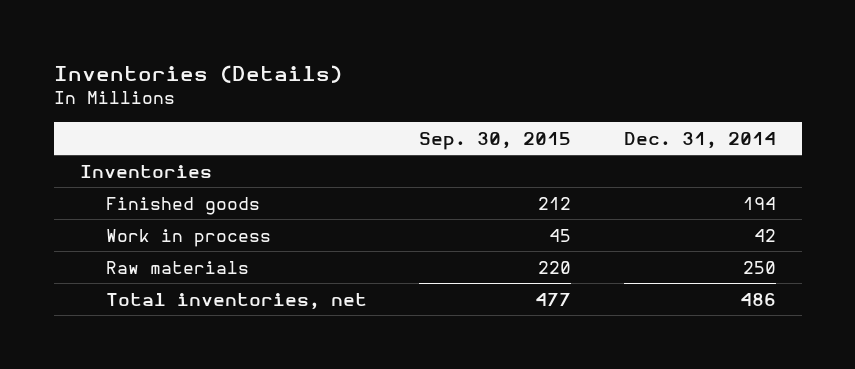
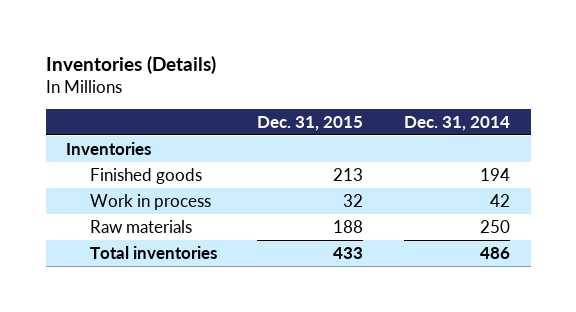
[419,131,572,150] Sep. 30, 2015 -> none
none -> [257,115,364,131] Dec. 31, 2015
[106,292,368,310] Total inventories, net -> [89,245,217,259] Total inventories

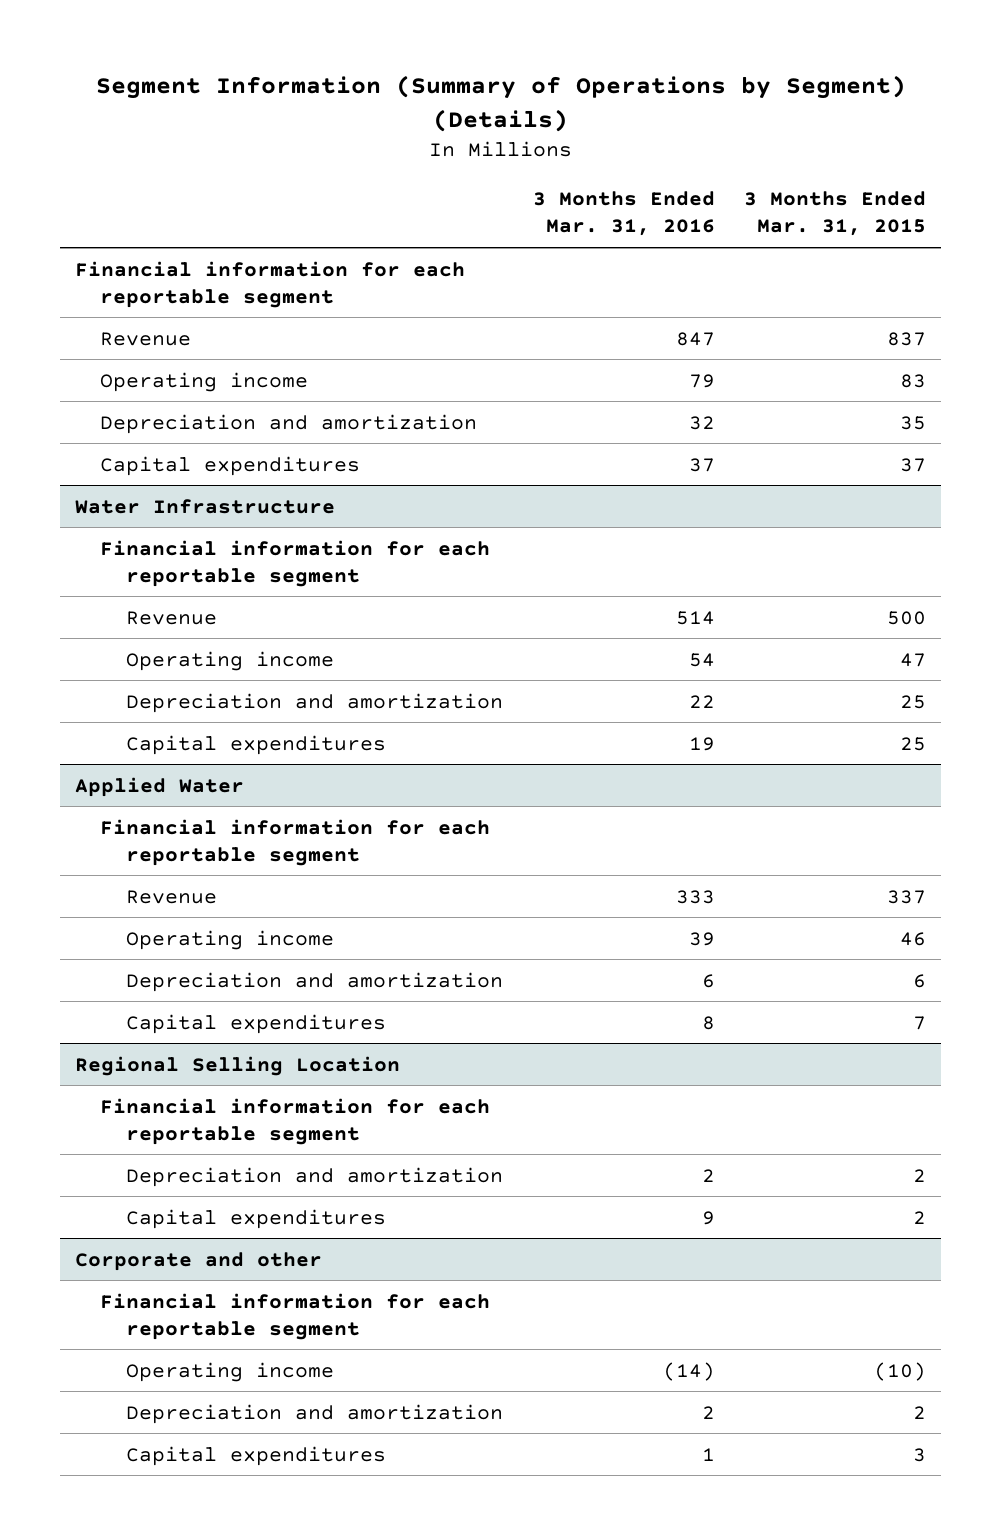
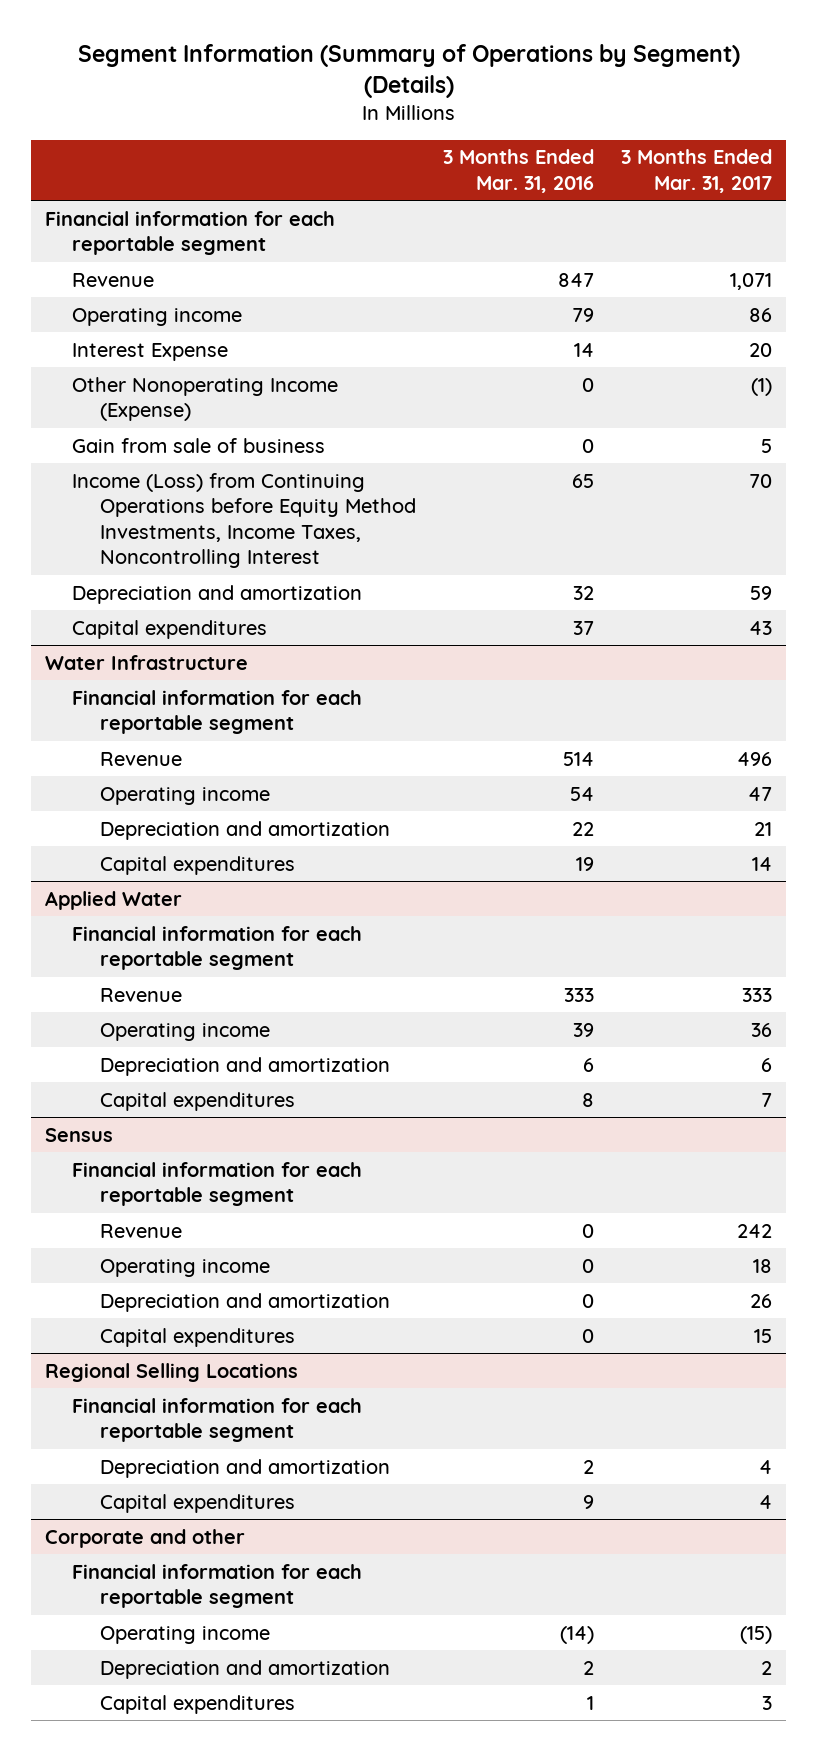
[744,191,927,237] 3 Months Ended Mar. 31, 2015 -> none
none -> [621,149,773,193] 3 Months Ended Mar. 31, 2017
none -> [72,342,229,361] Interest Expense
none -> [72,376,339,422] Other Nonoperating Income (Expense)
none -> [72,437,326,453] Gain from sale of business
none -> [72,472,416,569] Income (Loss) from Continuing Operations before Equity Method Investments, Income Taxes, Noncontrolling Interest
[74,1055,400,1076] Regional Selling Location -> none
none -> [44,1127,113,1142] Sensus
none -> [99,1223,182,1238] Revenue
none -> [99,1258,270,1277] Operating income
none -> [99,1292,390,1312] Depreciation and amortization
none -> [99,1327,295,1347] Capital expenditures
none -> [44,1362,298,1382] Regional Selling Locations
none -> [72,1397,363,1443] Financial information for each reportable segment

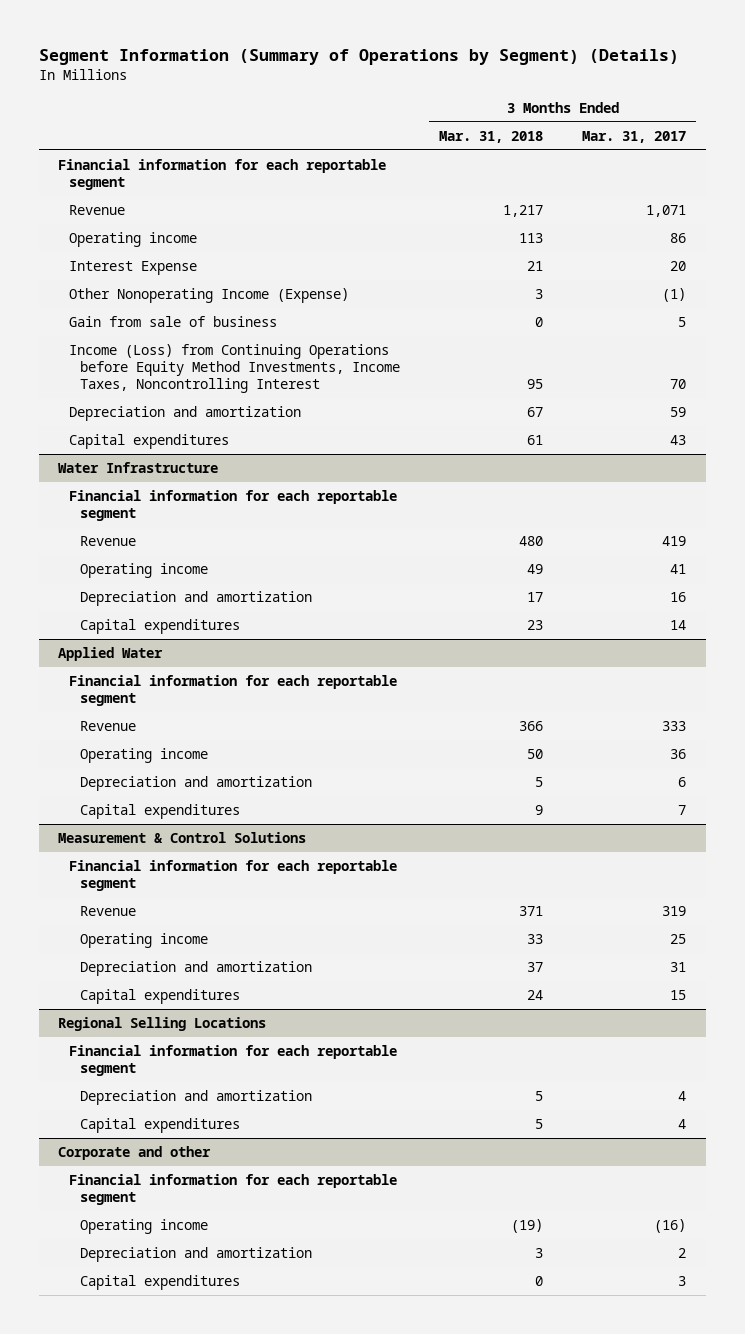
[443,149,595,193] 3 Months Ended Mar. 31, 2016 -> none
none -> [439,130,544,143] Mar. 31, 2018
[737,751,773,766] 496 -> [662,535,687,546] 419
[748,786,773,801] 47 -> [670,563,687,574] 41
[754,821,773,836] 21 -> [670,591,687,602] 16
[44,1127,113,1142] Sensus -> none
none -> [58,831,307,843] Measurement & Control Solutions
[737,1223,773,1238] 242 -> [662,905,687,916] 319
[753,1258,773,1273] 18 -> [670,933,687,944] 25
[750,1293,773,1308] 26 -> [670,961,687,972] 31
[740,1625,773,1644] (15) -> [654,1218,687,1233] (16)

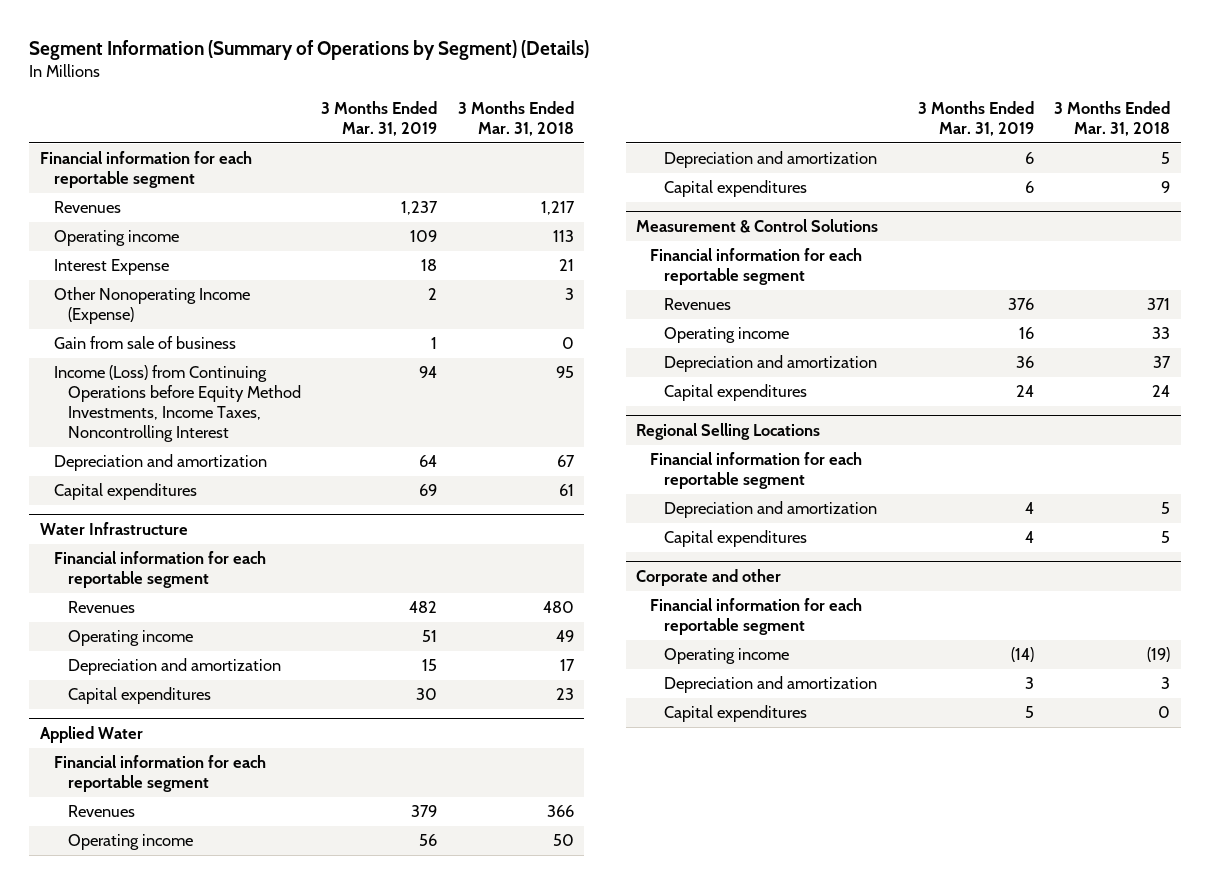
[582,130,687,143] Mar. 31, 2017 -> none
none -> [321,101,438,137] 3 Months Ended Mar. 31, 2019
[69,204,126,215] Revenue -> [53,201,121,214] Revenues
[79,535,136,546] Revenue -> none
none -> [67,601,135,614] Revenues
[79,720,136,731] Revenue -> [67,805,135,818] Revenues
[79,905,136,916] Revenue -> [664,298,732,311] Revenues

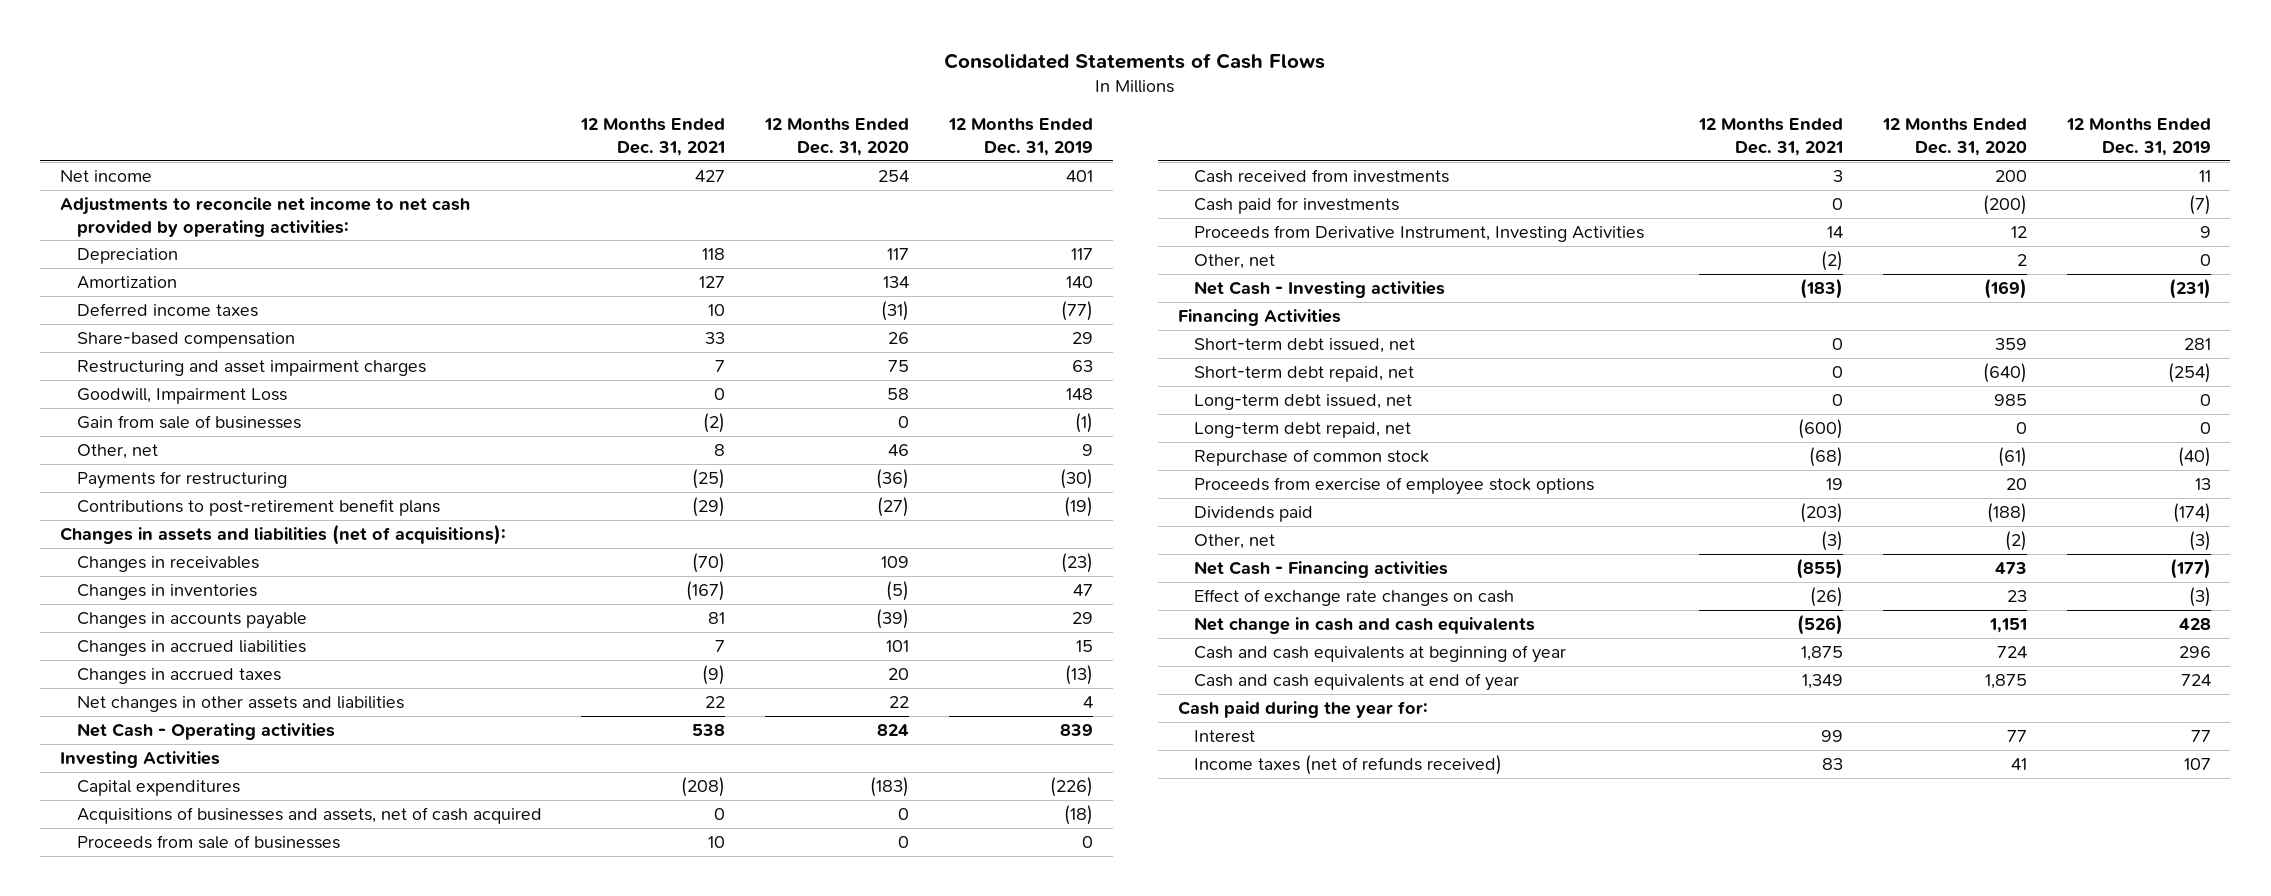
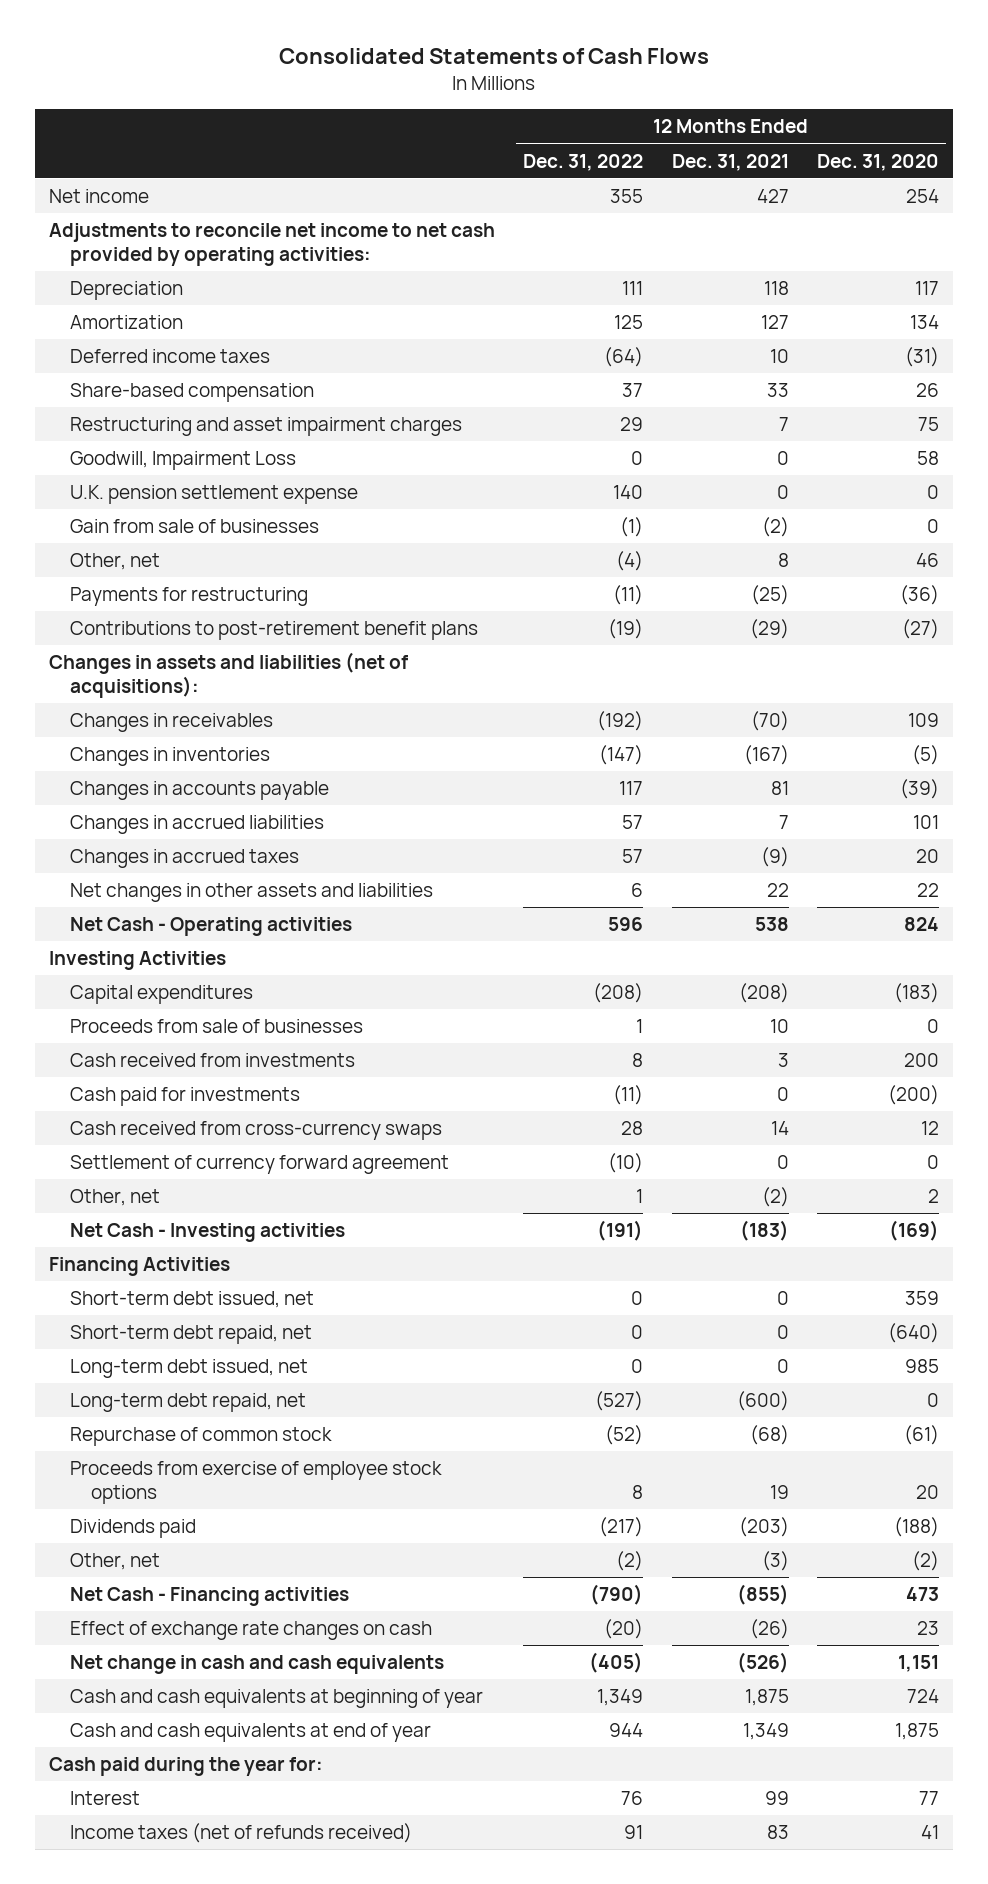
[947,118,1093,156] 12 Months Ended Dec. 31, 2019 -> none
none -> [523,153,644,171] Dec. 31, 2022
none -> [69,485,358,505] U.K. pension settlement expense
[76,806,542,824] Acquisitions of businesses and assets, net of cash acquired -> none
[1194,224,1645,242] Proceeds from Derivative Instrument, Investing Activities -> [69,1121,442,1141] Cash received from cross-currency swaps
none -> [69,1155,449,1175] Settlement of currency forward agreement

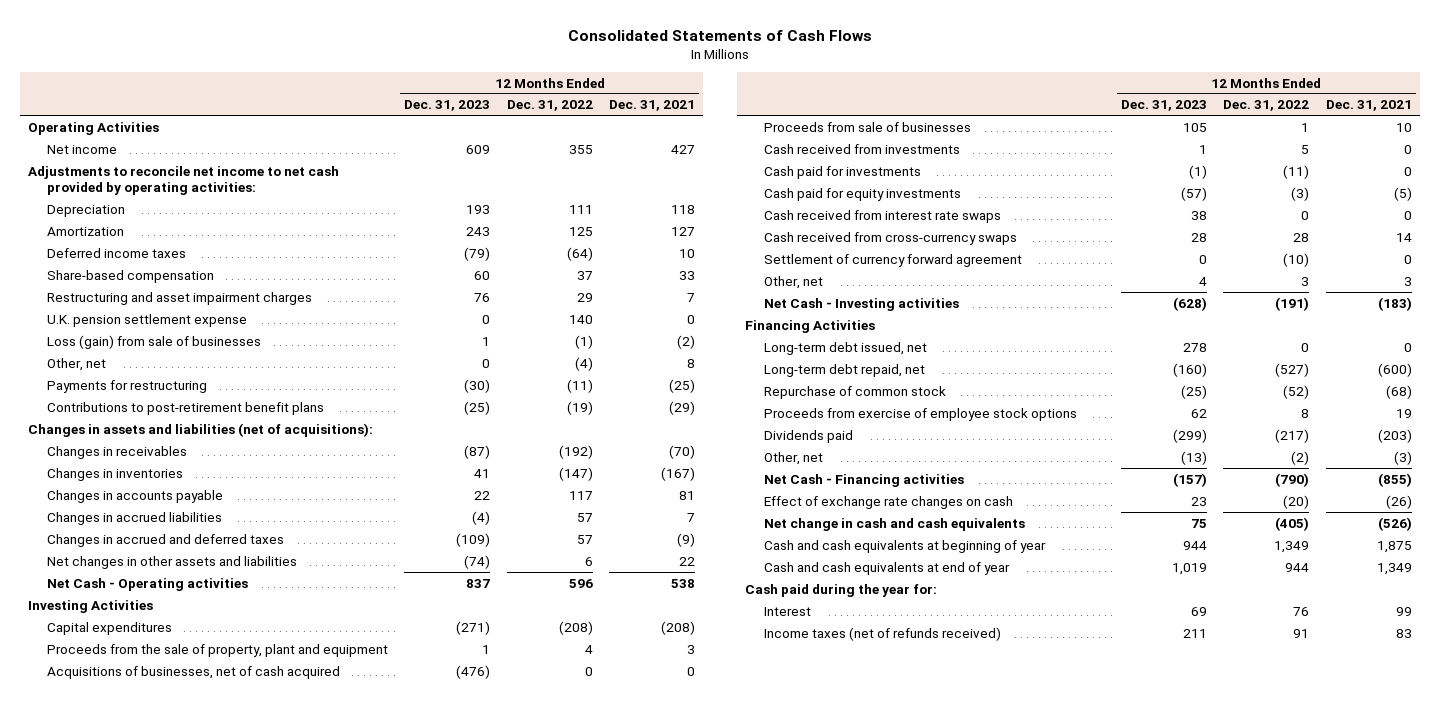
[817,153,940,171] Dec. 31, 2020 -> none
none -> [404,100,491,112] Dec. 31, 2023
none -> [27,121,159,135] Operating Activities
[69,451,296,471] Goodwill, Impairment Loss -> none
[69,519,319,534] Gain from sale of businesses -> [47,334,262,349] Loss (gain) from sale of businesses
[69,849,299,869] Changes in accrued taxes -> [47,533,285,547] Changes in accrued and deferred taxes
none -> [47,643,389,657] Proceeds from the sale of property, plant and equipment
none -> [47,665,341,679] Acquisitions of businesses, net of cash acquired
[632,1053,644,1068] 8 -> [1301,144,1310,154] 5
[777,1053,789,1068] 3 -> [1403,144,1412,154] 0
none -> [763,187,961,201] Cash paid for equity investments
none -> [763,209,1001,223] Cash received from interest rate swaps
[636,1189,644,1204] 1 -> [1301,276,1310,286] 3
[761,1187,789,1208] (2) -> [1403,276,1412,286] 3
[69,1291,314,1309] Short-term debt issued, net -> none
[69,1325,312,1345] Short-term debt repaid, net -> none

